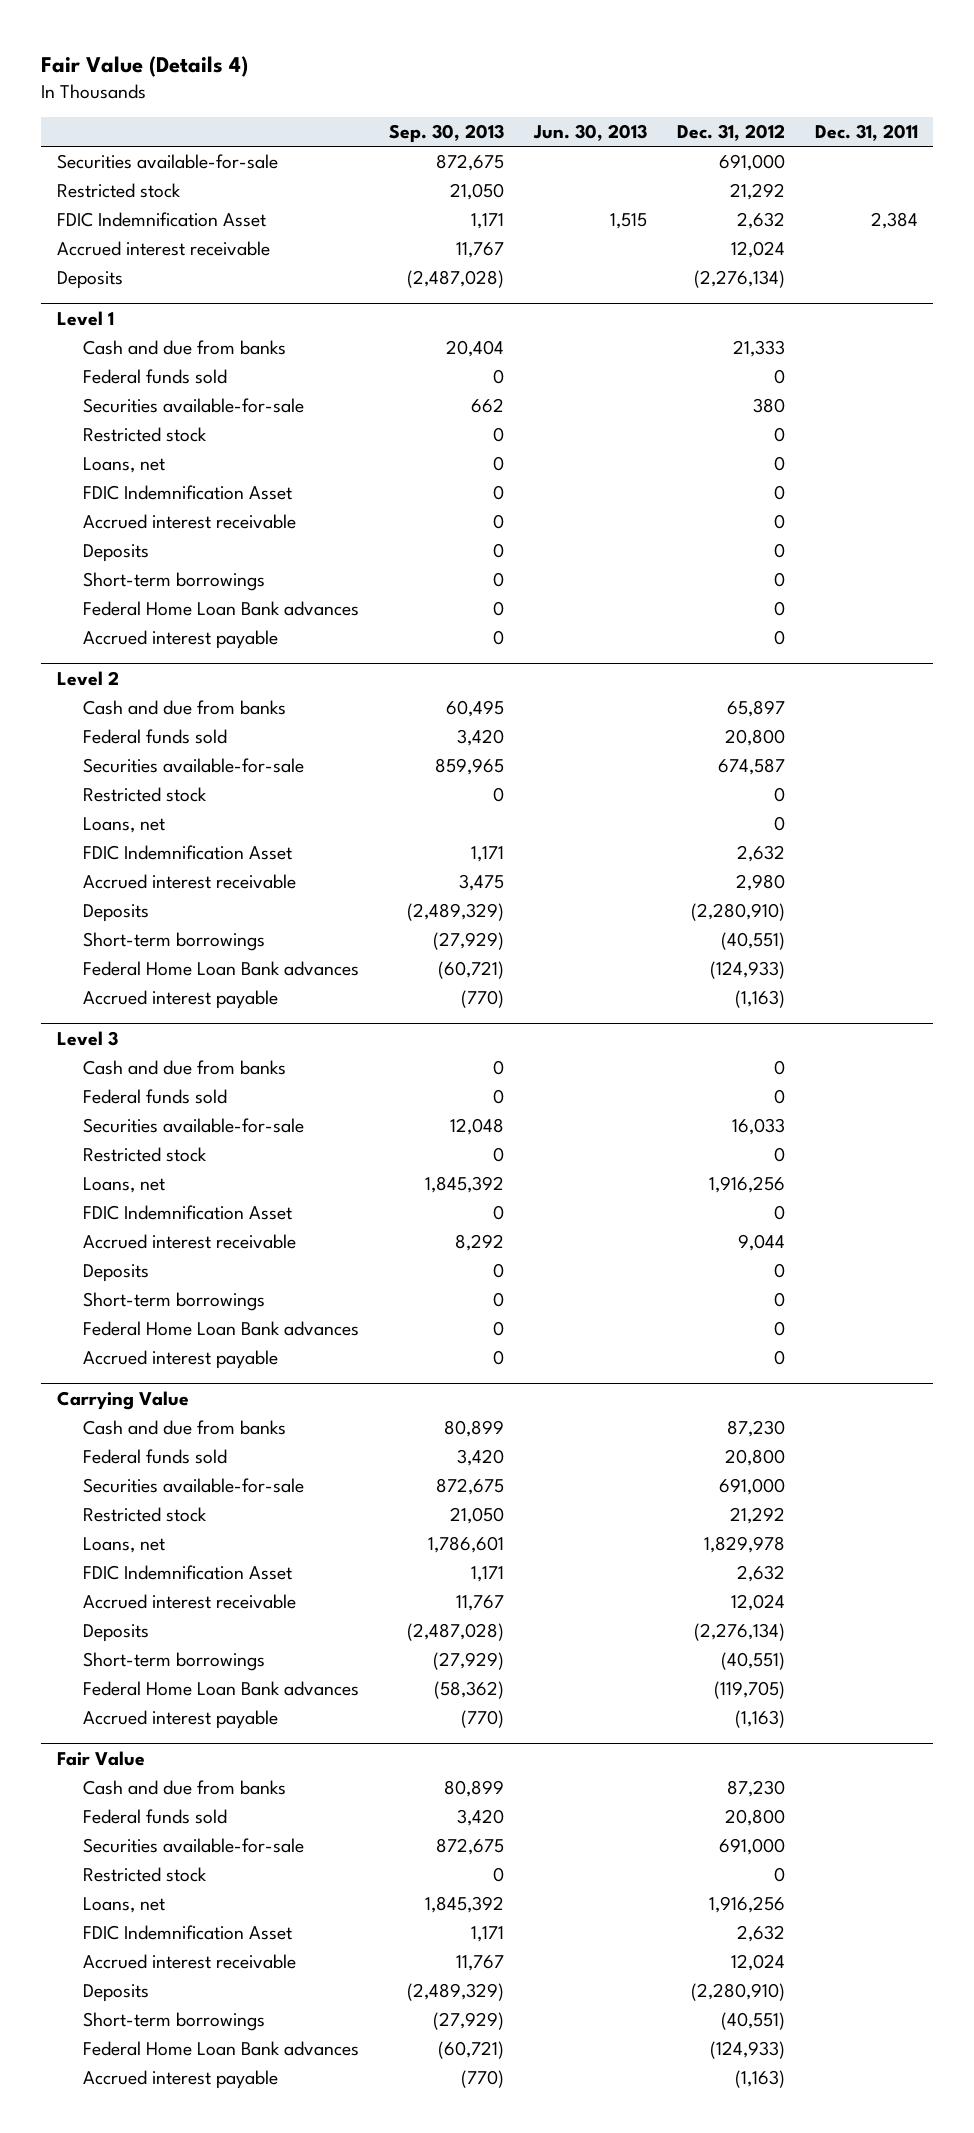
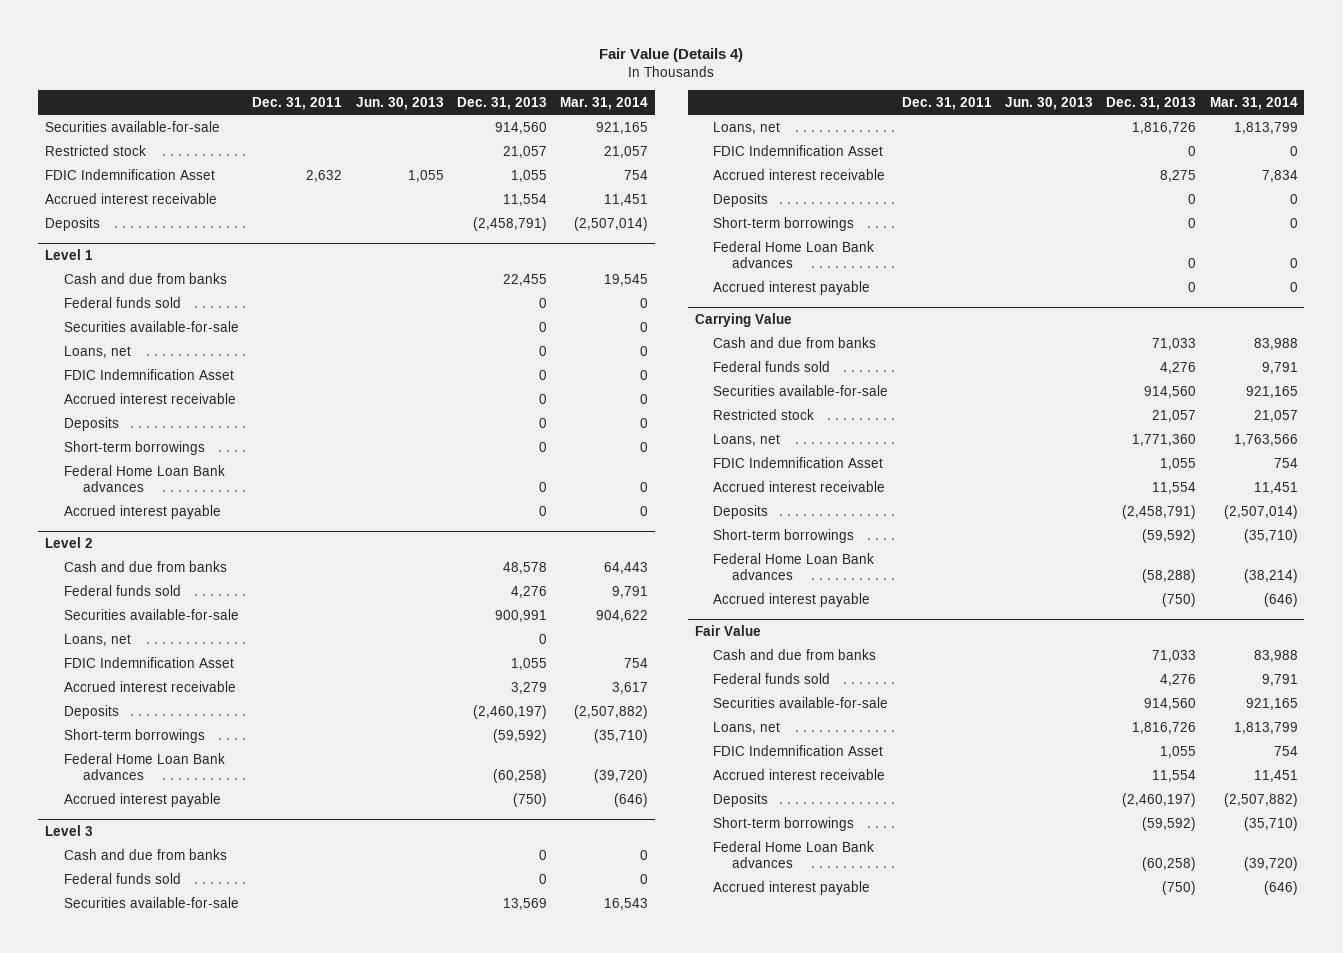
[388,124,504,144] Sep. 30, 2013 -> none
[676,124,785,142] Dec. 31, 2012 -> none
none -> [456,96,547,110] Dec. 31, 2013
none -> [560,96,649,110] Mar. 31, 2014
[609,212,647,229] 1,515 -> [407,169,444,182] 1,055
[870,211,918,229] 2,384 -> [306,169,343,182] 2,632
[82,426,207,442] Restricted stock -> none
[82,786,207,802] Restricted stock -> none
[82,1146,207,1162] Restricted stock -> none
[82,1866,207,1882] Restricted stock -> none

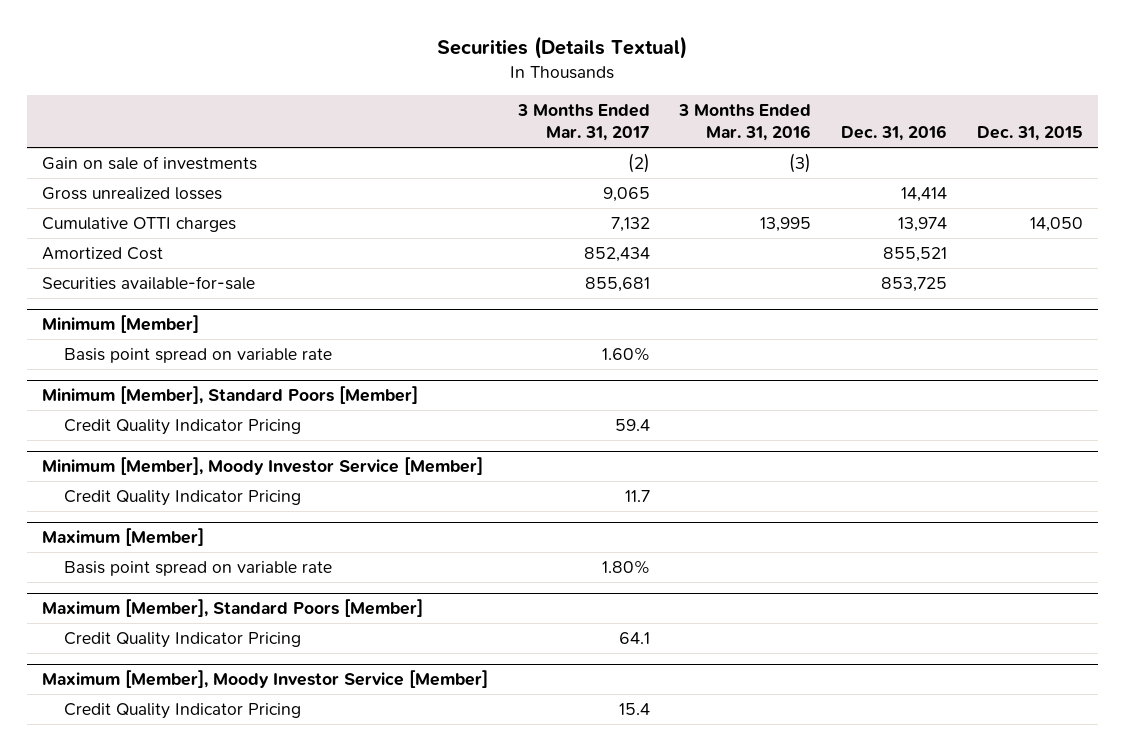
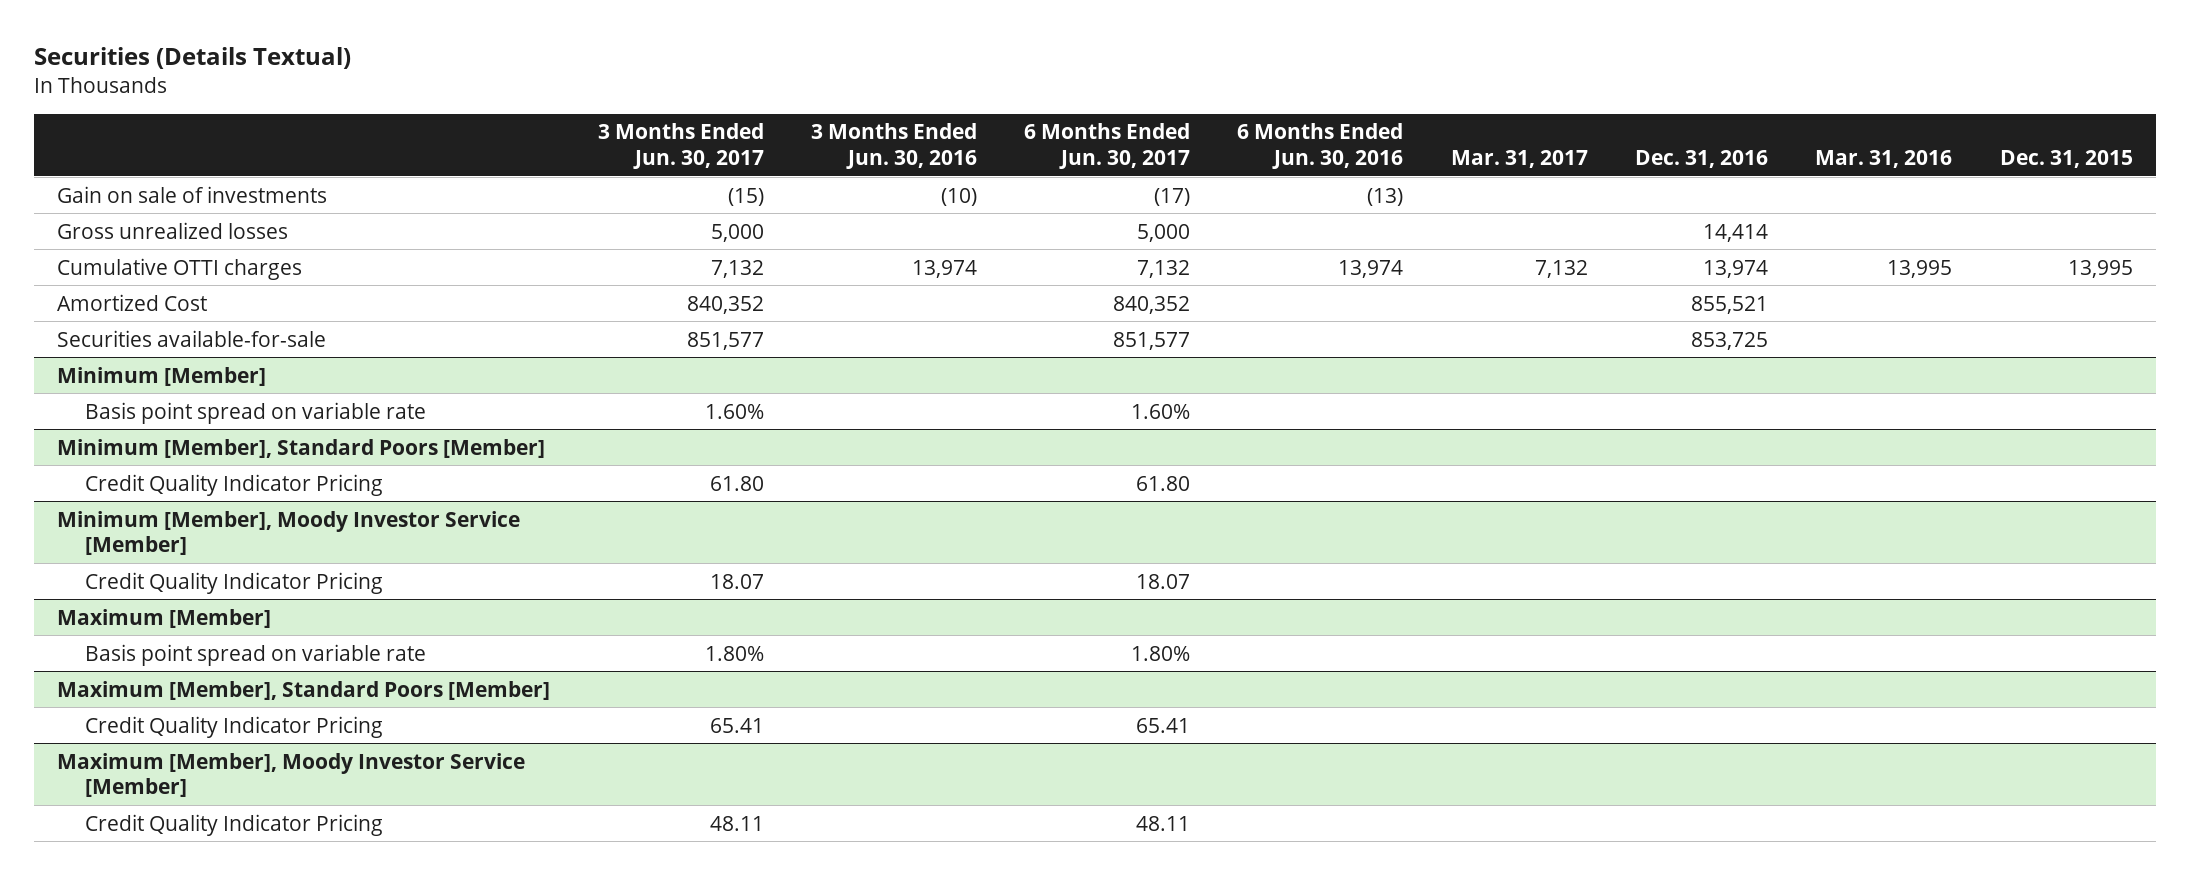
[516,104,650,142] 3 Months Ended Mar. 31, 2017 -> none
[678,104,812,142] 3 Months Ended Mar. 31, 2016 -> none
none -> [597,123,764,170] 3 Months Ended Jun. 30, 2017
none -> [810,123,977,170] 3 Months Ended Jun. 30, 2016
none -> [1024,123,1191,170] 6 Months Ended Jun. 30, 2017
none -> [1237,123,1404,170] 6 Months Ended Jun. 30, 2016
none -> [1450,150,1588,169] Mar. 31, 2017
none -> [1815,150,1953,169] Mar. 31, 2016
[1029,216,1083,232] 14,050 -> [2067,259,2133,278] 13,995

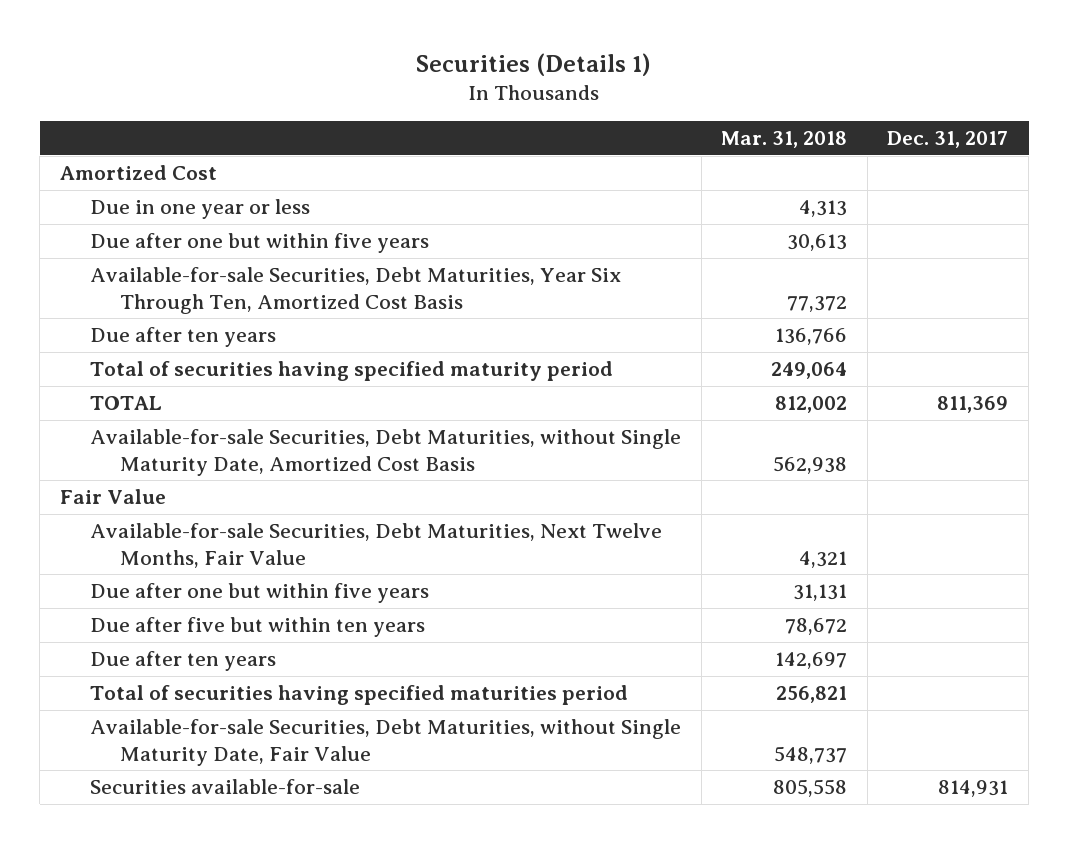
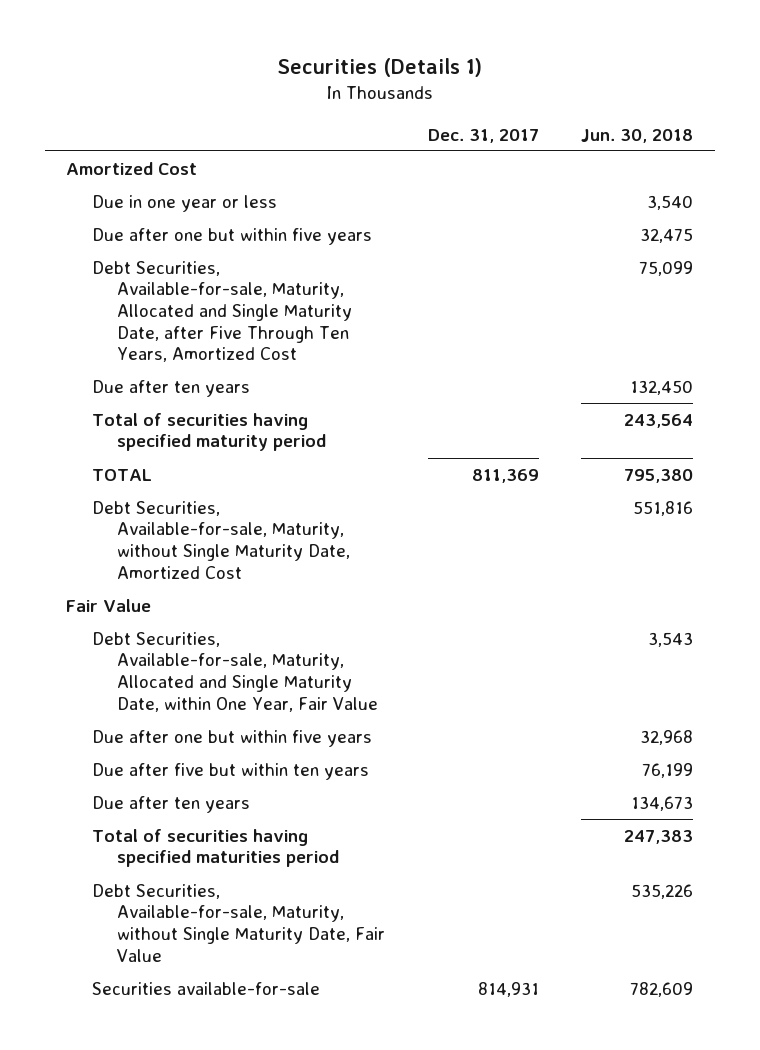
[721,131,848,149] Mar. 31, 2018 -> none
none -> [581,128,694,143] Jun. 30, 2018
[89,266,621,314] Available-for-sale Securities, Debt Maturities, Year Six Through Ten, Amortized Cost Basis -> [91,260,353,363] Debt Securities, Available-for-sale, Maturity, Allocated and Single Maturity Date, after Five Through Ten Years, Amortized Cost
[89,428,681,476] Available-for-sale Securities, Debt Maturities, without Single Maturity Date, Amortized Cost Basis -> [91,500,351,579] Debt Securities, Available-for-sale, Maturity, without Single Maturity Date, Amortized Cost
[89,522,662,568] Available-for-sale Securities, Debt Maturities, Next Twelve Months, Fair Value -> [91,631,379,712] Debt Securities, Available-for-sale, Maturity, Allocated and Single Maturity Date, within One Year, Fair Value
[89,718,681,766] Available-for-sale Securities, Debt Maturities, without Single Maturity Date, Fair Value -> [91,883,386,962] Debt Securities, Available-for-sale, Maturity, without Single Maturity Date, Fair Value

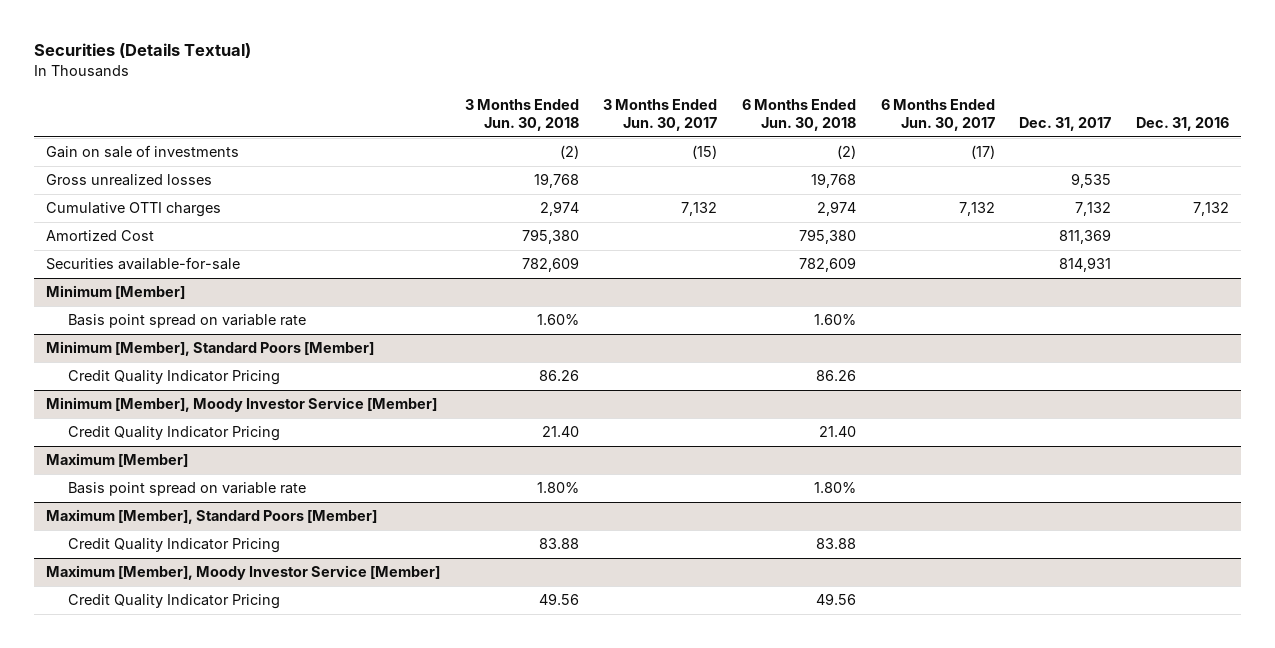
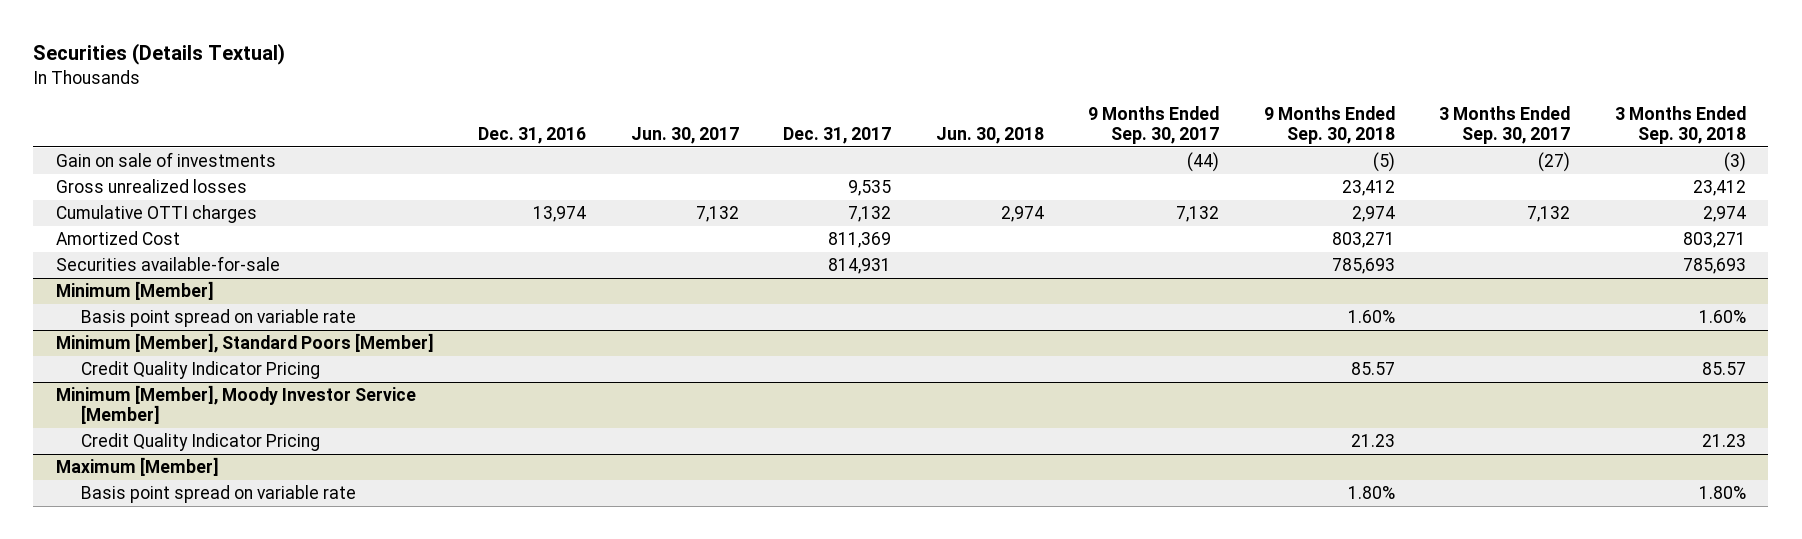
[464,98,579,132] 3 Months Ended Jun. 30, 2018 -> none
[603,98,718,132] 3 Months Ended Jun. 30, 2017 -> none
[741,98,856,132] 6 Months Ended Jun. 30, 2018 -> none
[880,98,995,132] 6 Months Ended Jun. 30, 2017 -> none
none -> [630,127,739,145] Jun. 30, 2017
none -> [935,127,1044,145] Jun. 30, 2018
none -> [1088,105,1220,145] 9 Months Ended Sep. 30, 2017
none -> [1263,105,1395,145] 9 Months Ended Sep. 30, 2018
none -> [1439,105,1571,145] 3 Months Ended Sep. 30, 2017
none -> [1614,105,1746,145] 3 Months Ended Sep. 30, 2018
[1192,202,1229,217] 7,132 -> [533,206,587,223] 13,974
[46,509,378,525] Maximum [Member], Standard Poors [Member] -> none
[67,538,280,554] Credit Quality Indicator Pricing -> none
[46,565,441,581] Maximum [Member], Moody Investor Service [Member] -> none
[67,594,280,610] Credit Quality Indicator Pricing -> none

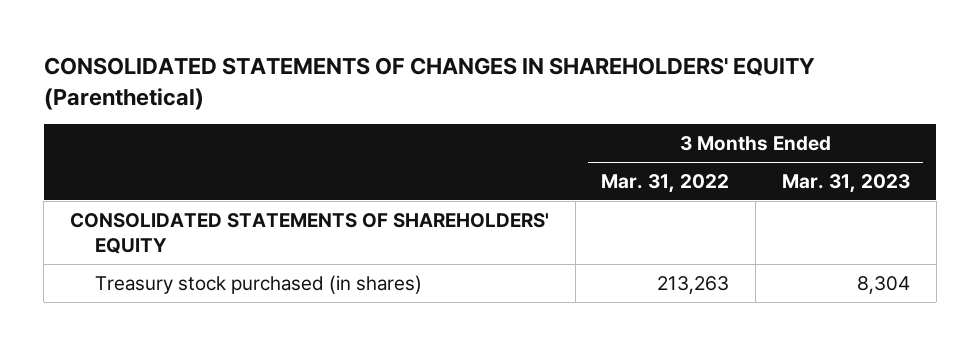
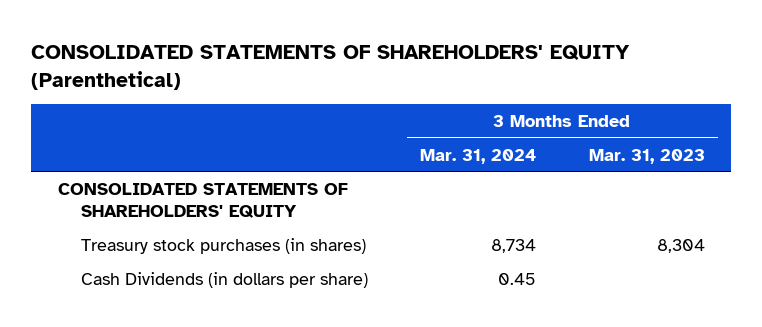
[43,57,815,110] CONSOLIDATED STATEMENTS OF CHANGES IN SHAREHOLDERS' EQUITY (Parenthetical) -> [31,45,631,90] CONSOLIDATED STATEMENTS OF SHAREHOLDERS' EQUITY (Parenthetical)
[601,173,730,193] Mar. 31, 2022 -> none
none -> [420,148,537,164] Mar. 31, 2024
[94,274,422,294] Treasury stock purchased (in shares) -> [81,237,367,254] Treasury stock purchases (in shares)
none -> [81,271,369,288] Cash Dividends (in dollars per share)

